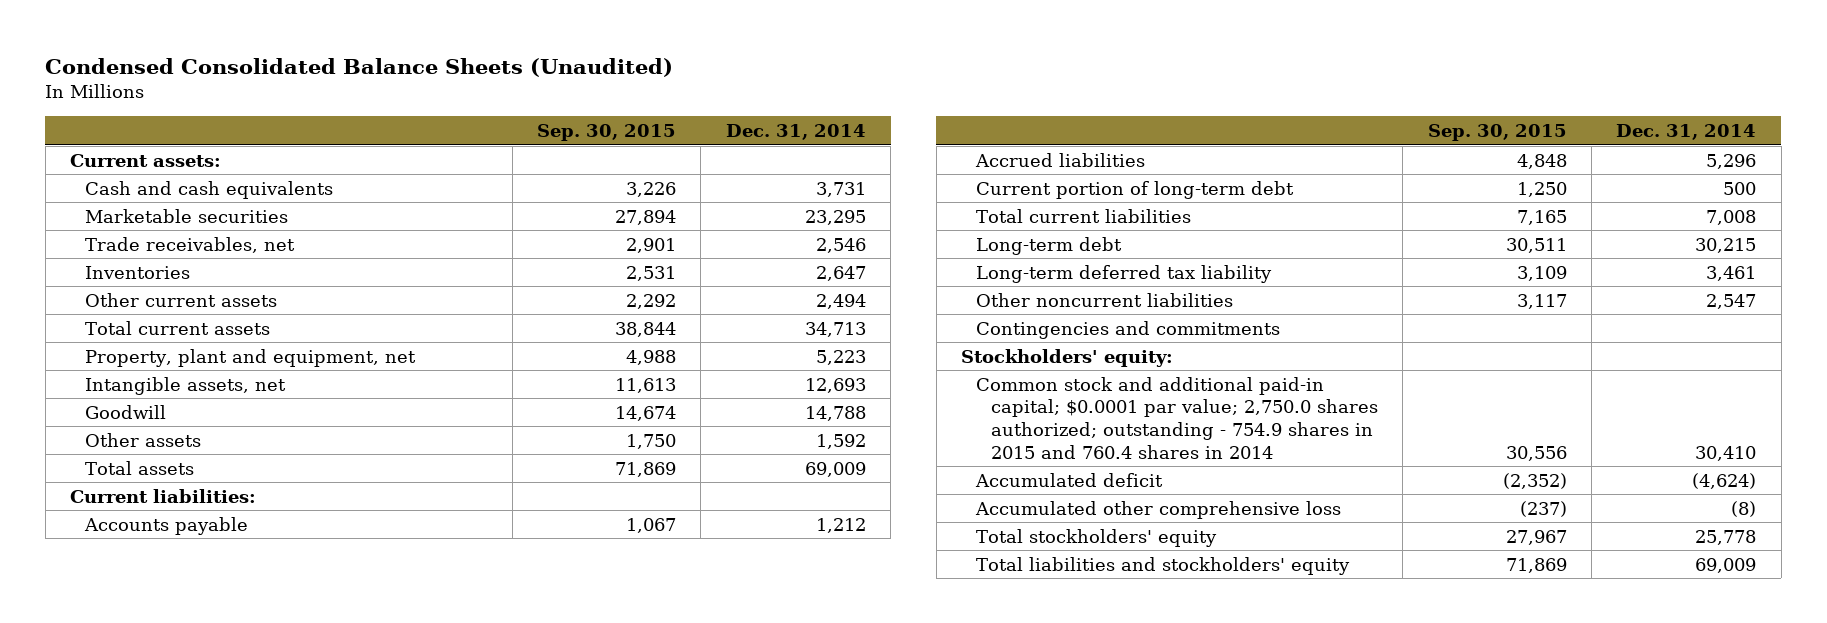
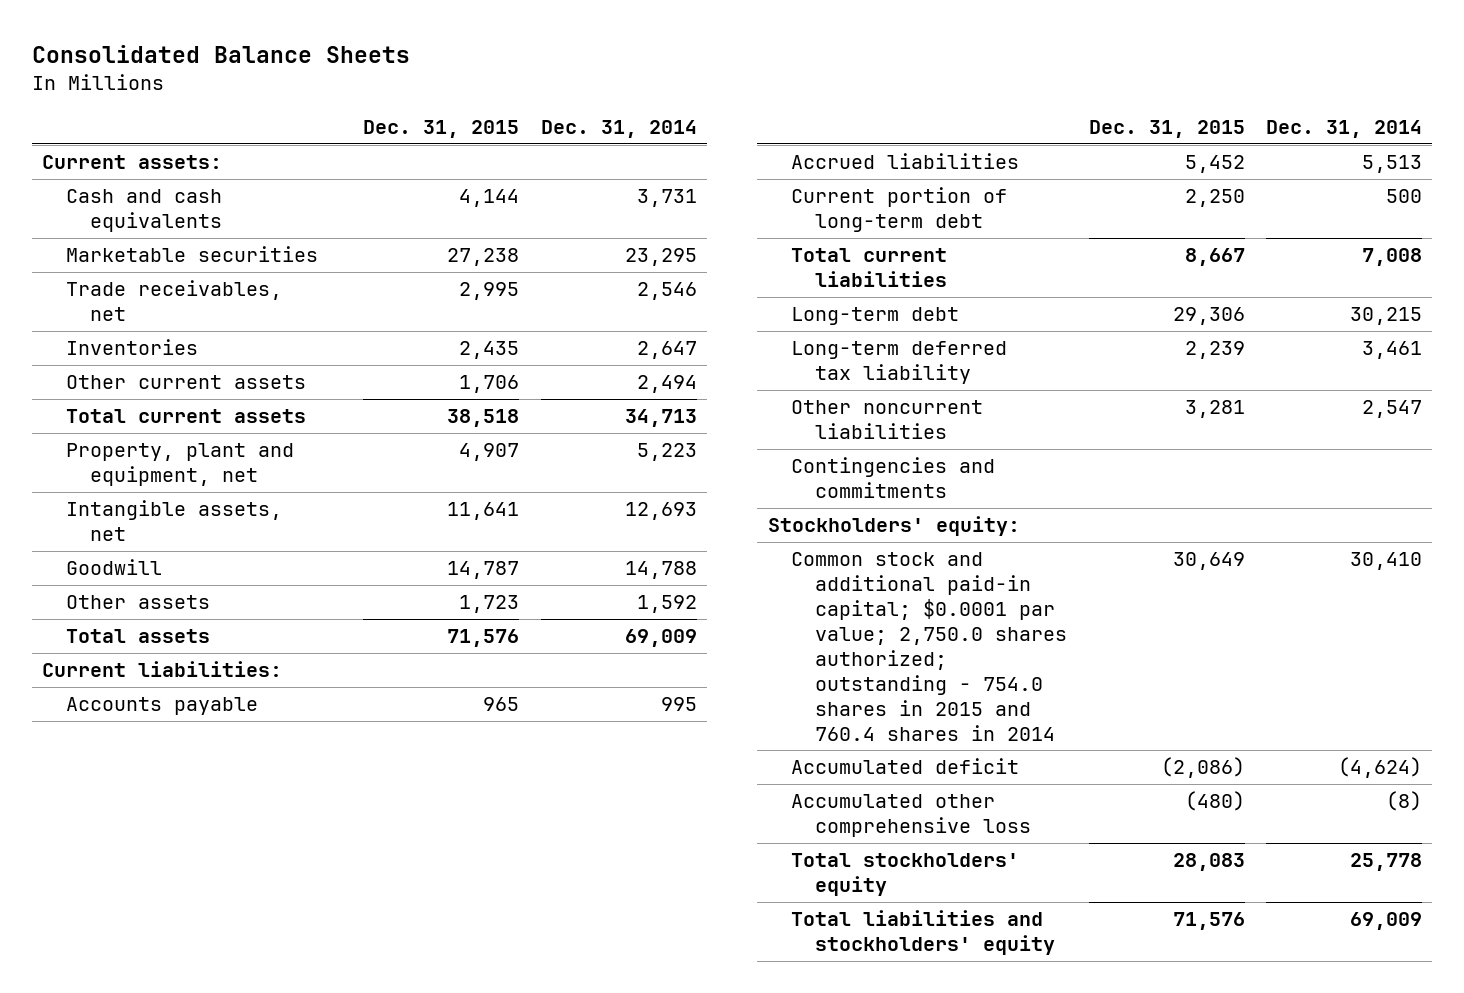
[45,57,674,77] Condensed Consolidated Balance Sheets (Unaudited) -> [31,44,410,63] Consolidated Balance Sheets
[536,124,676,142] Sep. 30, 2015 -> none
none -> [363,120,520,139] Dec. 31, 2015
[815,517,866,533] 1,212 -> [660,697,697,712] 995
[1706,153,1757,169] 5,296 -> [1361,155,1422,174] 5,513
[975,376,1378,459] Common stock and additional paid-in capital; $0.0001 par value; 2,750.0 shares authorized; outstanding - 754.9 shares in 2015 and 760.4 shares in 2014 -> [791,552,1068,741] Common stock and additional paid-in capital; $0.0001 par value; 2,750.0 shares authorized; outstanding - 754.0 shares in 2015 and 760.4 shares in 2014

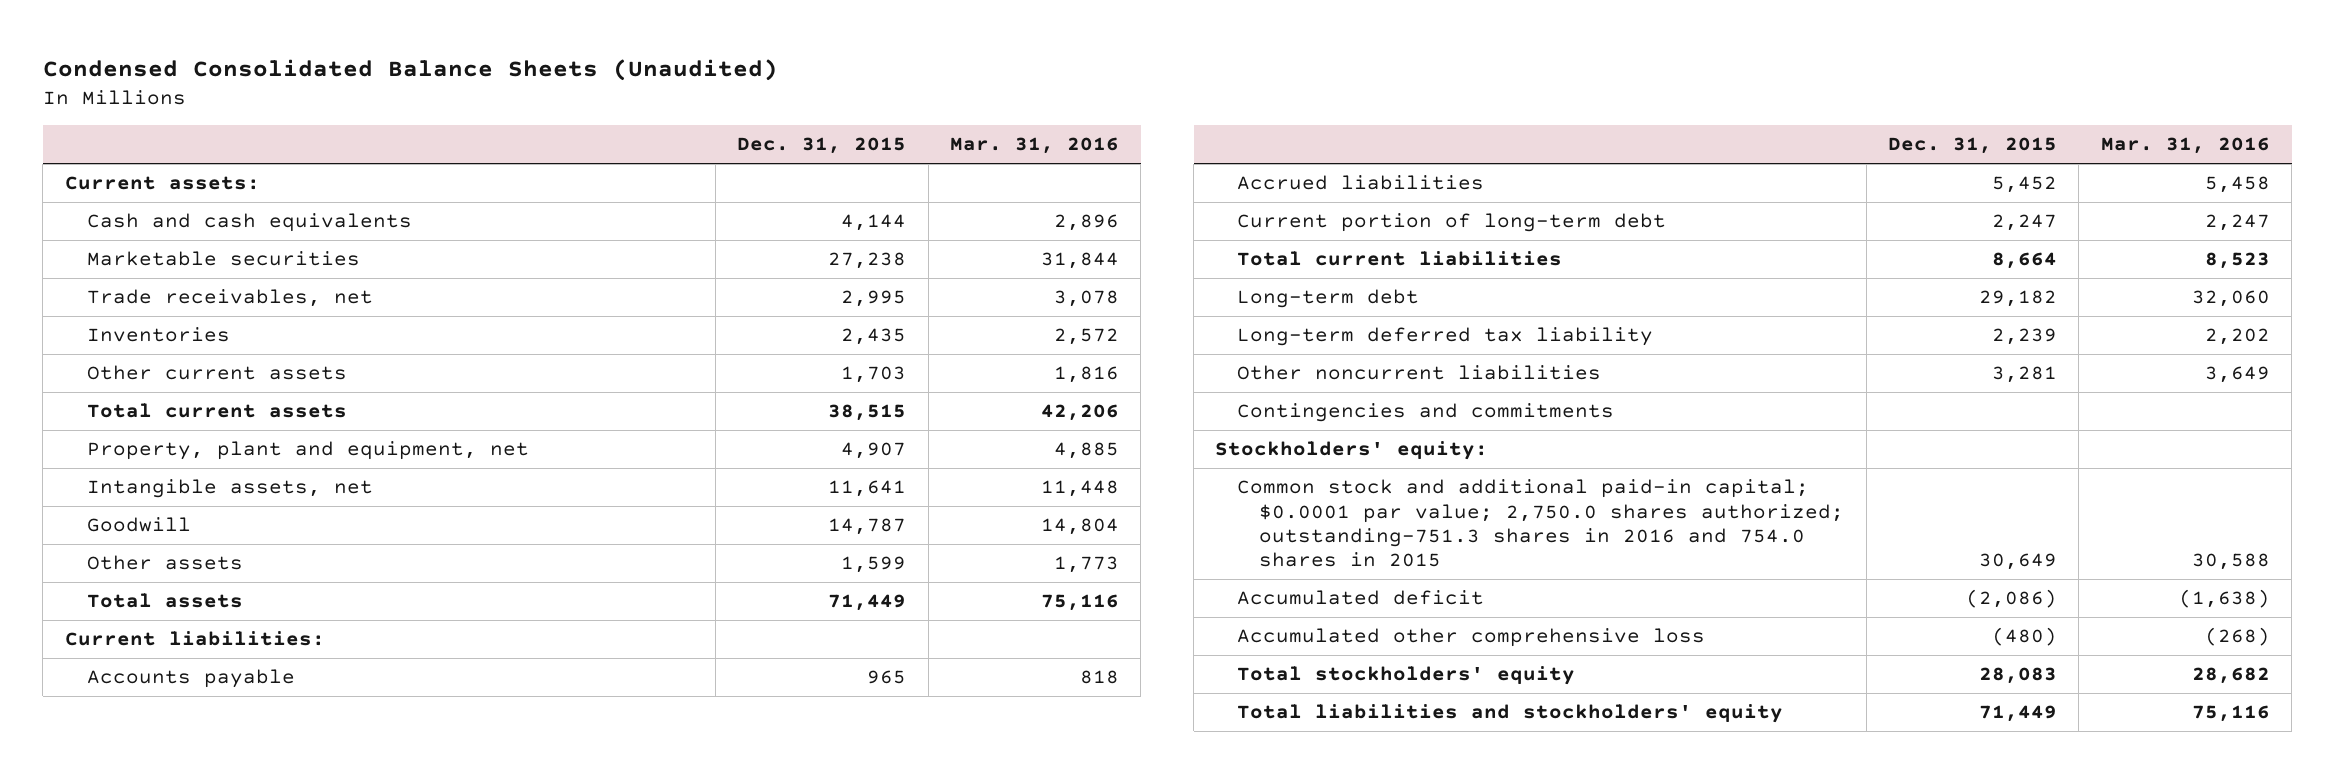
[31,44,410,63] Consolidated Balance Sheets -> [42,58,778,81] Condensed Consolidated Balance Sheets (Unaudited)
[540,120,697,139] Dec. 31, 2014 -> none
none -> [949,137,1119,155] Mar. 31, 2016
[459,375,520,394] 1,706 -> [841,366,907,384] 1,703
[447,409,520,428] 38,518 -> [828,404,907,422] 38,515
[459,595,520,614] 1,723 -> [841,556,907,574] 1,599
[447,629,520,648] 71,576 -> [828,594,907,612] 71,449
[1184,189,1245,208] 2,250 -> [1991,214,2057,232] 2,247
[1184,248,1245,267] 8,667 -> [1991,252,2057,270] 8,664
[1172,307,1245,326] 29,306 -> [1978,290,2057,308] 29,182
[791,552,1068,741] Common stock and additional paid-in capital; $0.0001 par value; 2,750.0 shares authorized; outstanding - 754.0 shares in 2015 and 760.4 shares in 2014 -> [1237,479,1845,568] Common stock and additional paid-in capital; $0.0001 par value; 2,750.0 shares authorized; outstanding-751.3 shares in 2016 and 754.0 shares in 2015
[1172,912,1245,931] 71,576 -> [1978,705,2057,723] 71,449

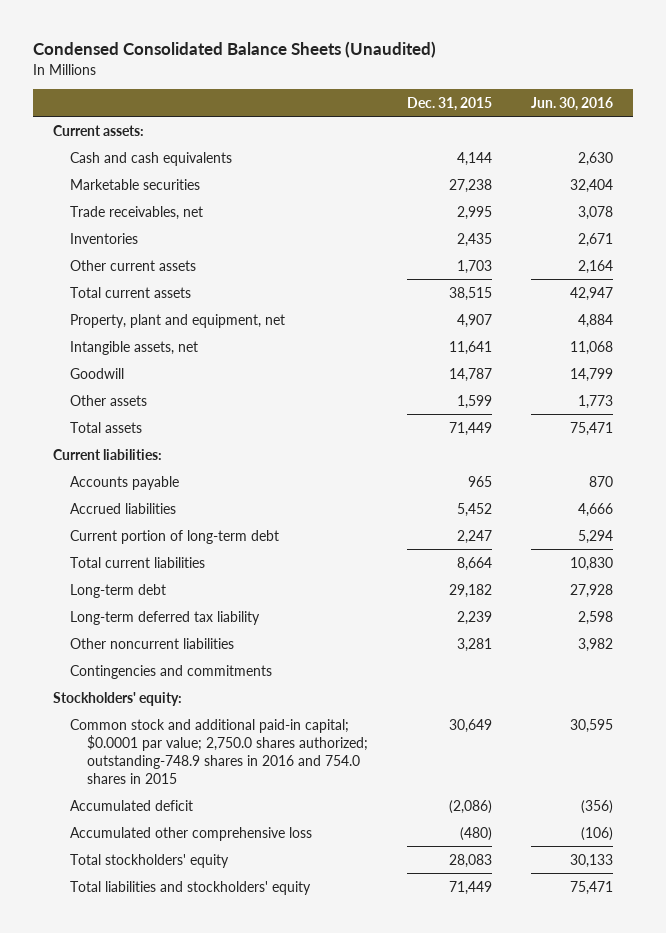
[949,137,1119,155] Mar. 31, 2016 -> none
none -> [531,96,614,111] Jun. 30, 2016
[1237,479,1845,568] Common stock and additional paid-in capital; $0.0001 par value; 2,750.0 shares authorized; outstanding-751.3 shares in 2016 and 754.0 shares in 2015 -> [70,718,369,784] Common stock and additional paid-in capital; $0.0001 par value; 2,750.0 shares authorized; outstanding-748.9 shares in 2016 and 754.0 shares in 2015

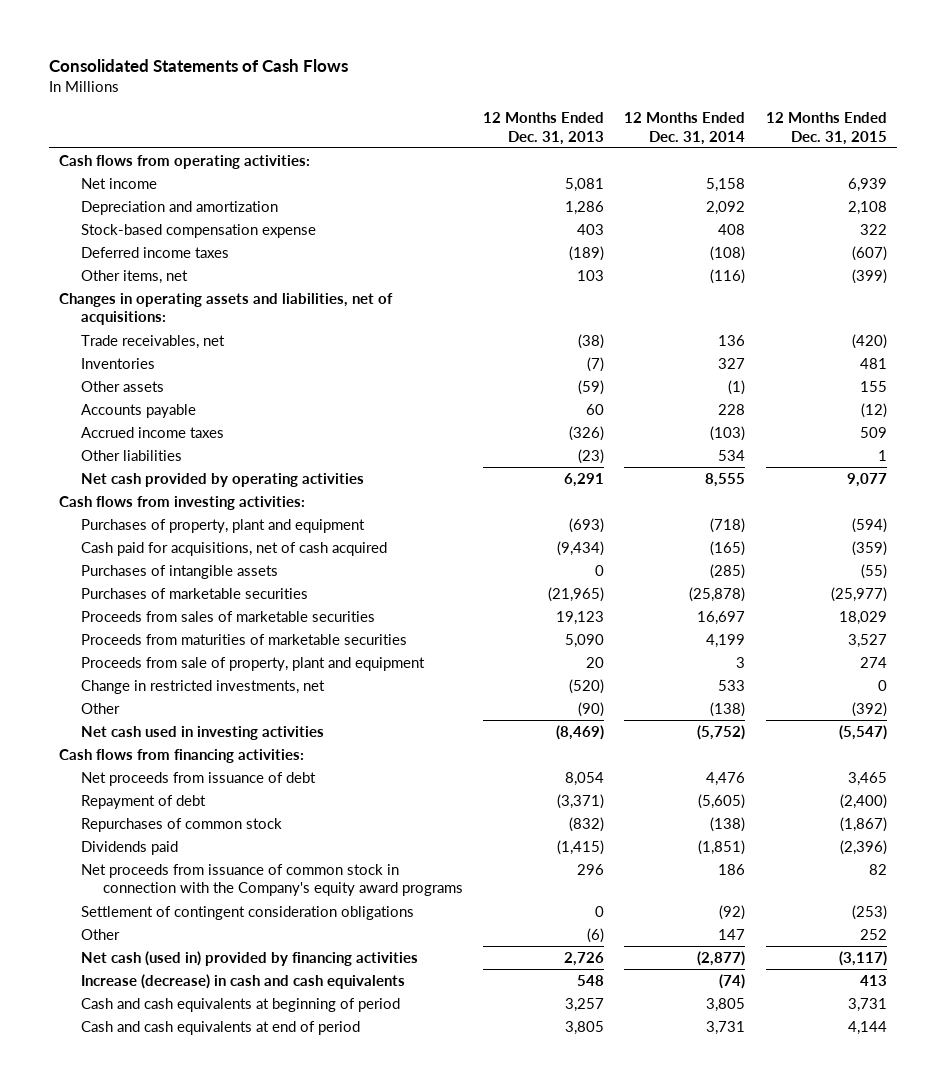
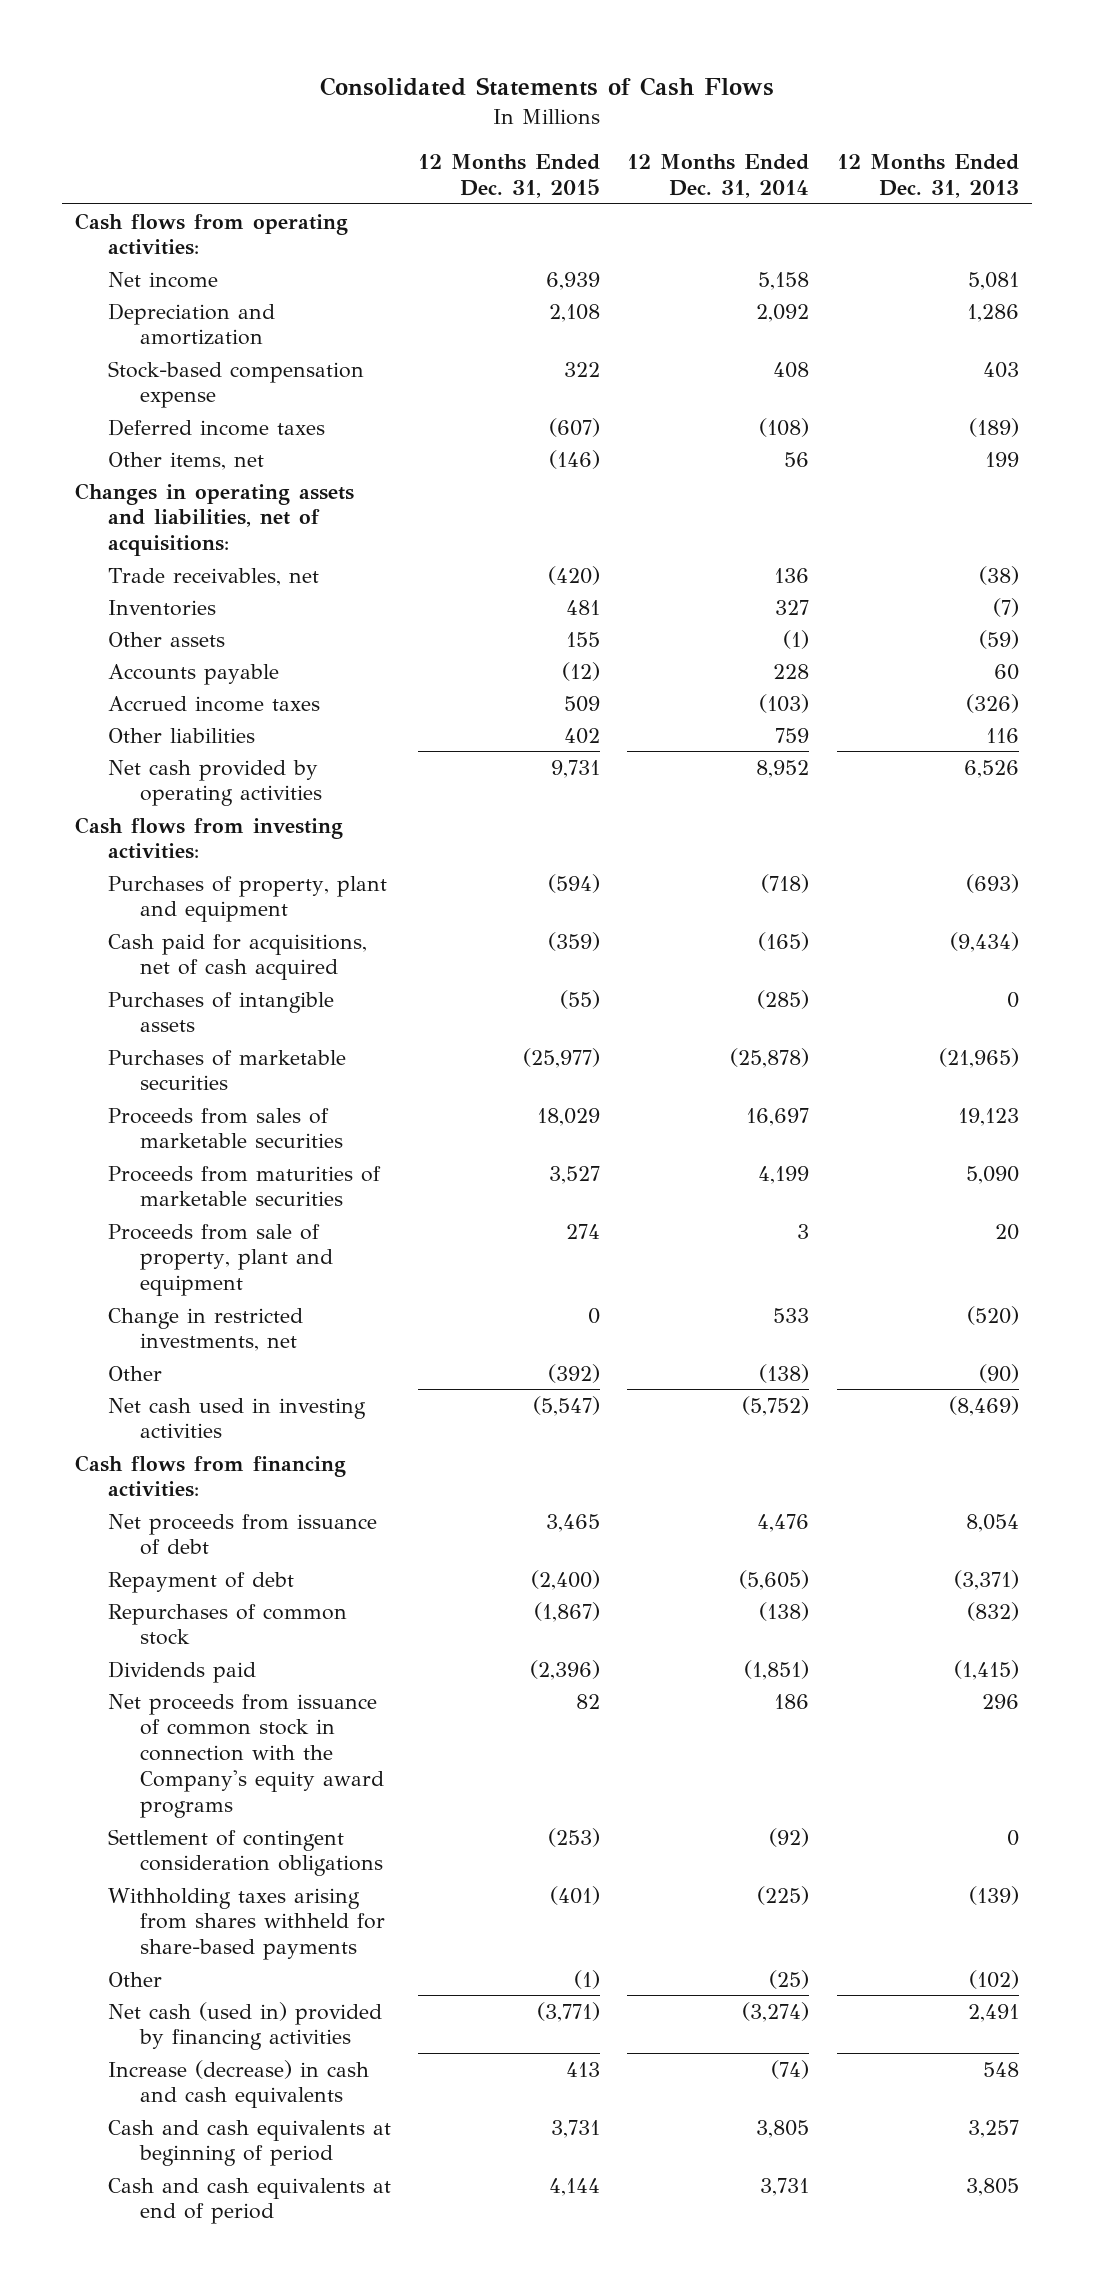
[577,269,605,281] 103 -> [984,451,1019,467] 199
[710,268,746,284] (116) -> [784,451,810,467] 56
[851,268,887,284] (399) -> [548,449,600,469] (146)
[578,448,605,464] (23) -> [985,727,1019,743] 116
[718,449,746,461] 534 -> [775,727,810,743] 759
[877,449,887,461] 1 -> [563,727,600,744] 402
[564,472,605,487] 6,291 -> [963,759,1019,778] 6,526
[705,472,746,487] 8,555 -> [756,759,810,778] 8,952
[846,472,887,487] 9,077 -> [550,759,600,778] 9,731
none -> [107,1887,385,1961] Withholding taxes arising from shares withheld for share-based payments
[587,927,605,943] (6) -> [968,1969,1019,1989] (102)
[718,928,746,940] 147 -> [769,1969,810,1989] (25)
[859,928,887,940] 252 -> [573,1969,600,1989] (1)
[564,951,605,966] 2,726 -> [967,2003,1019,2022] 2,491
[697,950,746,966] (2,877) -> [742,2001,810,2022] (3,274)
[838,950,887,966] (3,117) -> [536,2001,600,2022] (3,771)

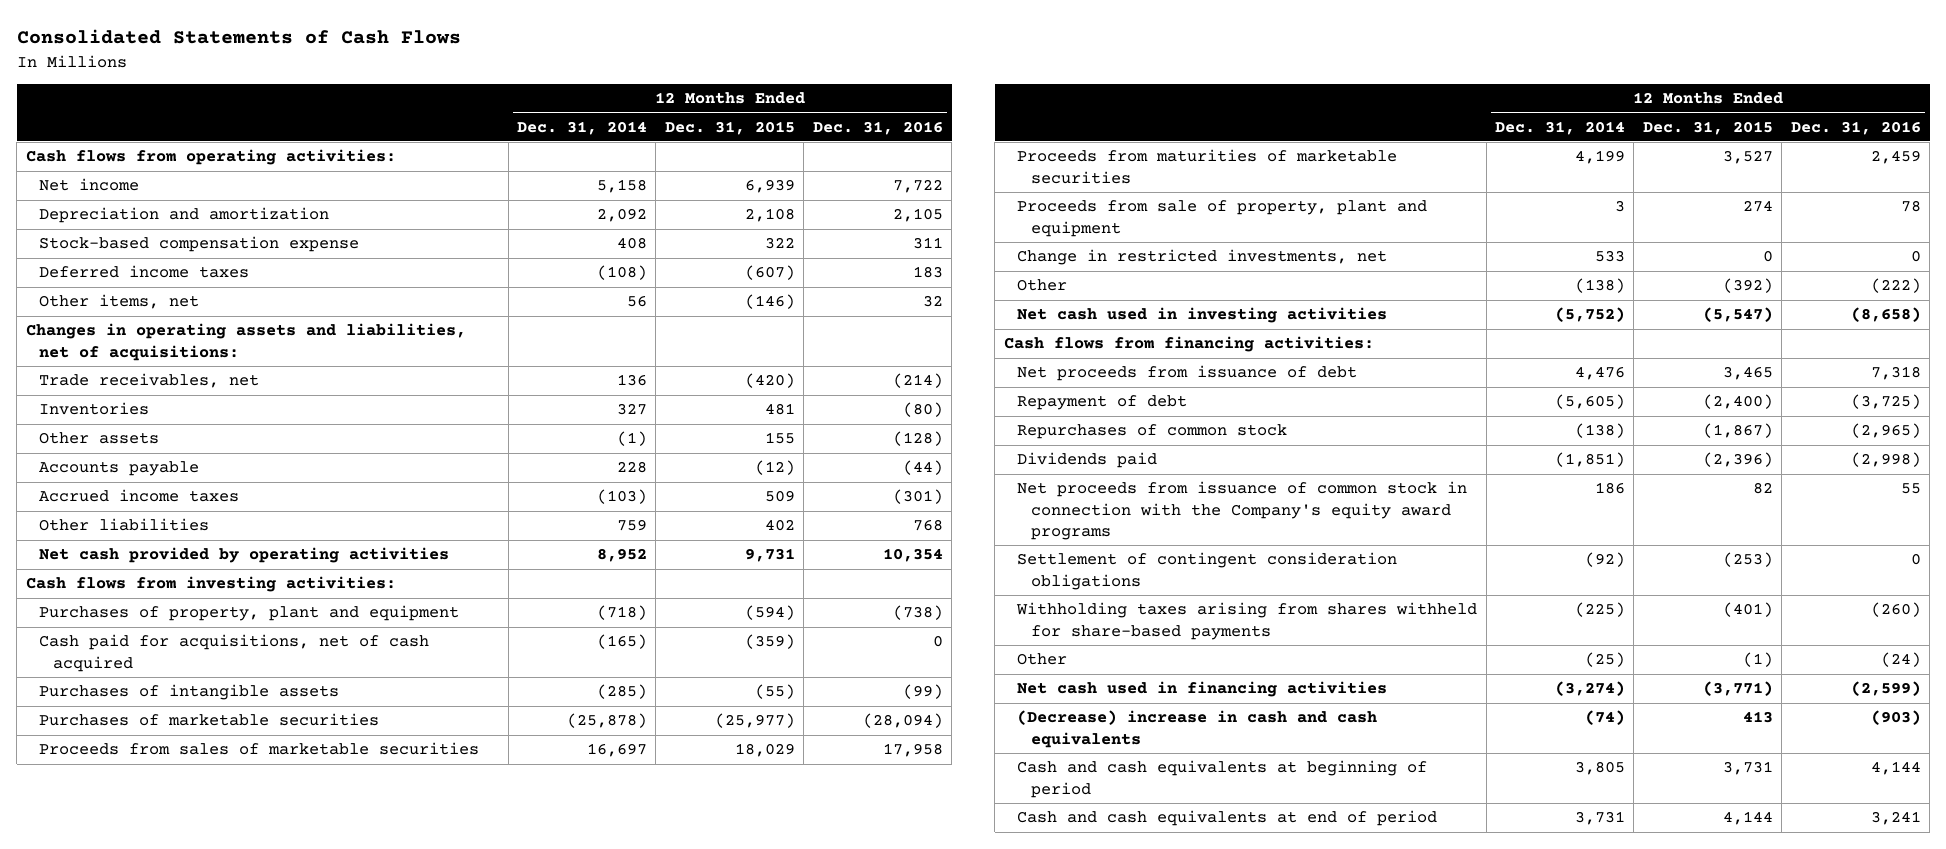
[836,154,1019,198] 12 Months Ended Dec. 31, 2013 -> none
none -> [812,120,943,135] Dec. 31, 2016
[107,2001,382,2051] Net cash (used in) provided by financing activities -> [1017,681,1388,698] Net cash used in financing activities
[107,2059,369,2109] Increase (decrease) in cash and cash equivalents -> [1017,710,1378,748] (Decrease) increase in cash and cash equivalents

